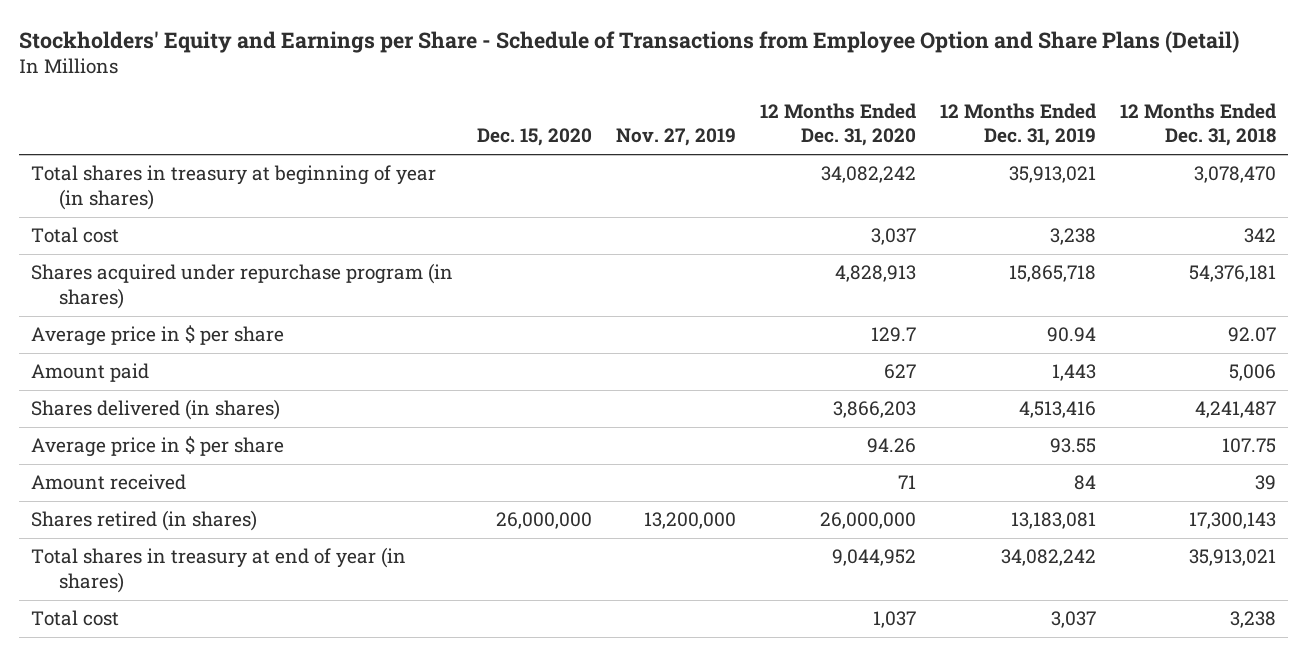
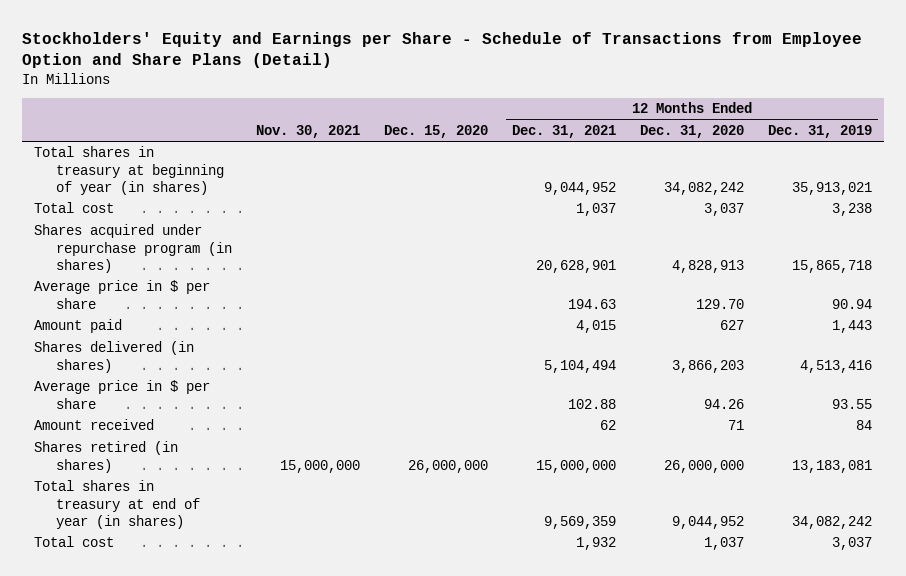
[615,128,736,147] Nov. 27, 2019 -> none
[1120,102,1277,147] 12 Months Ended Dec. 31, 2018 -> none
none -> [255,125,360,139] Nov. 30, 2021
none -> [511,125,616,139] Dec. 31, 2021
[871,327,917,343] 129.7 -> [695,298,744,309] 129.70

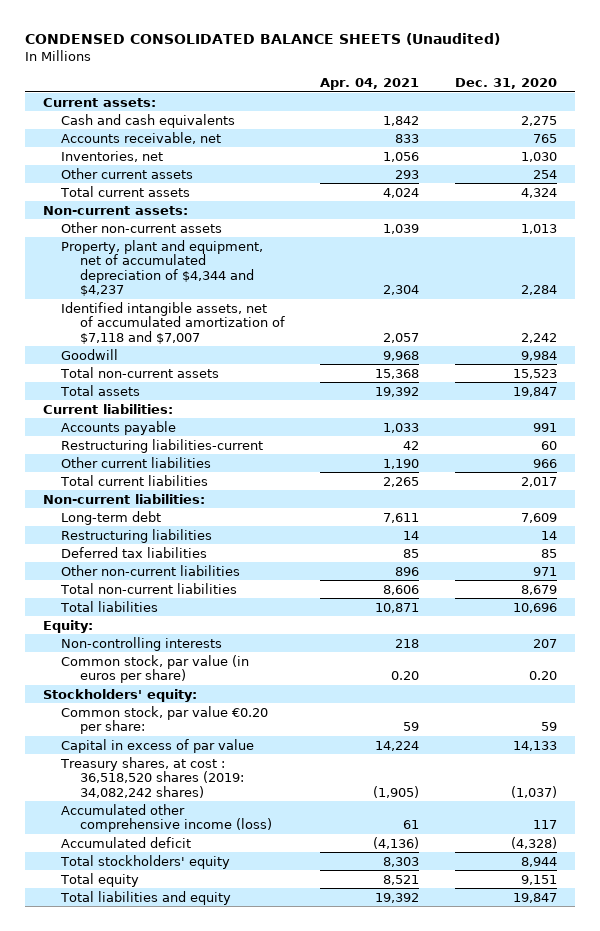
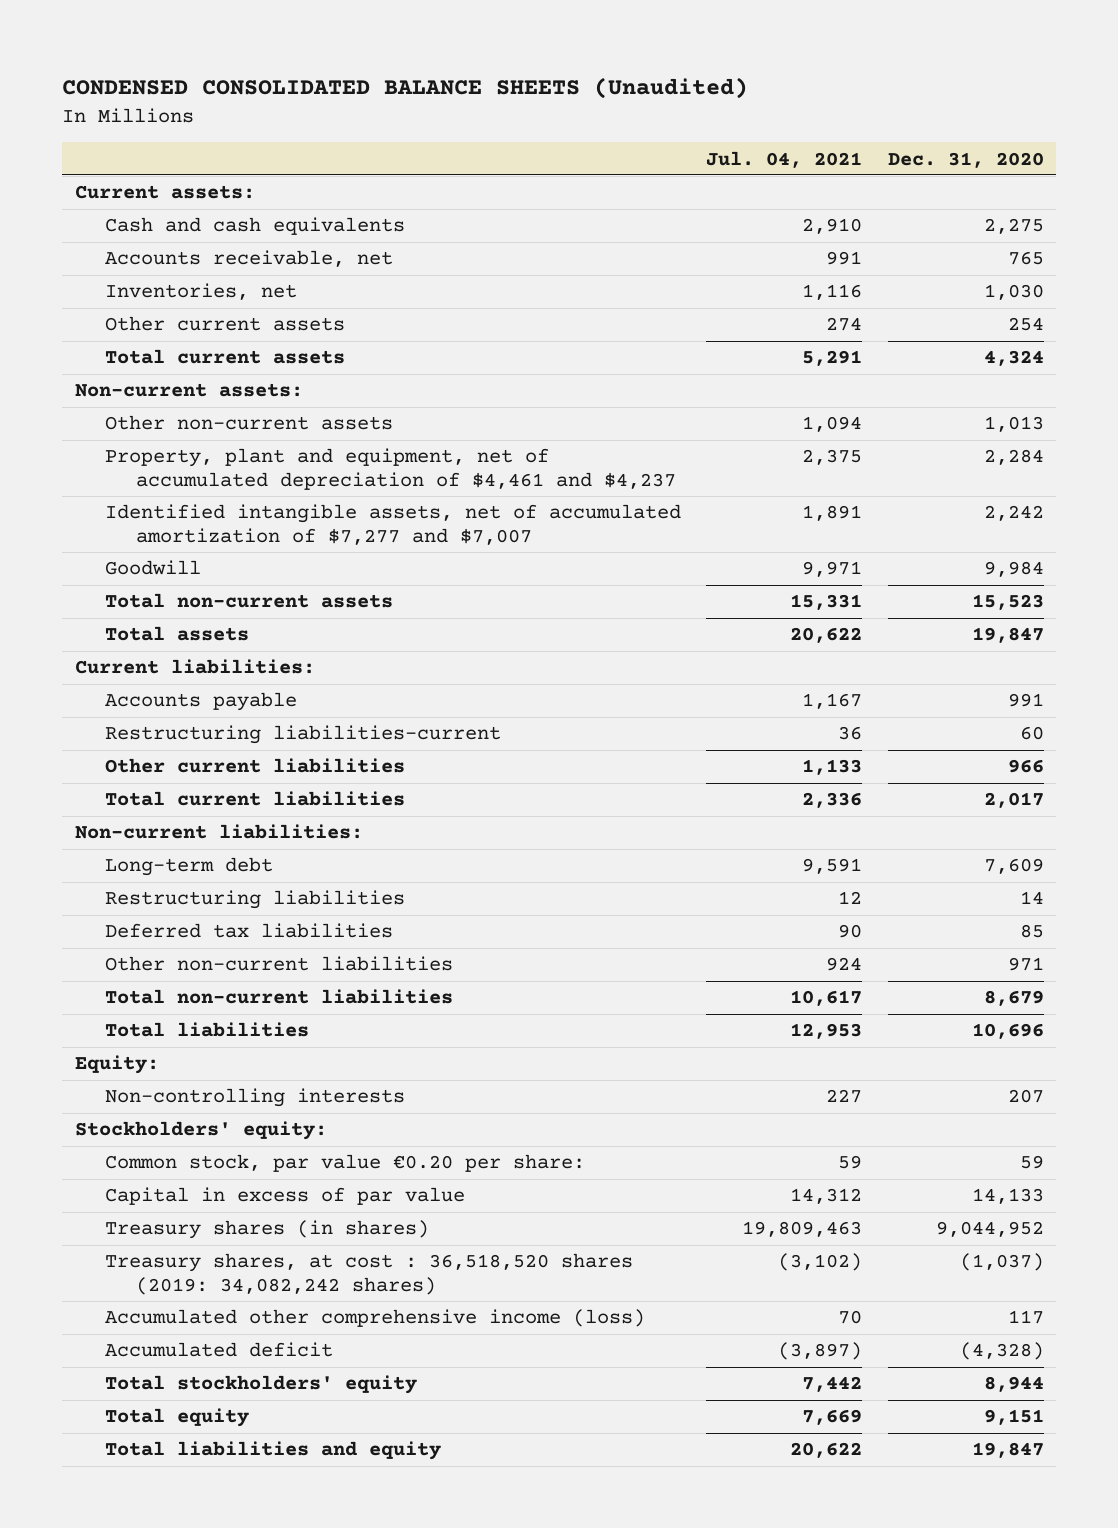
[320,78,420,91] Apr. 04, 2021 -> none
none -> [706,150,863,168] Jul. 04, 2021
[61,239,264,297] Property, plant and equipment, net of accumulated depreciation of $4,344 and $4,237 -> [105,448,677,490] Property, plant and equipment, net of accumulated depreciation of $4,461 and $4,237
[61,301,285,344] Identified intangible assets, net of accumulated amortization of $7,118 and $7,007 -> [105,504,682,545] Identified intangible assets, net of accumulated amortization of $7,277 and $7,007
[61,654,250,684] Common stock, par value (in euros per share) -> none
none -> [105,1220,430,1240] Treasury shares (in shares)

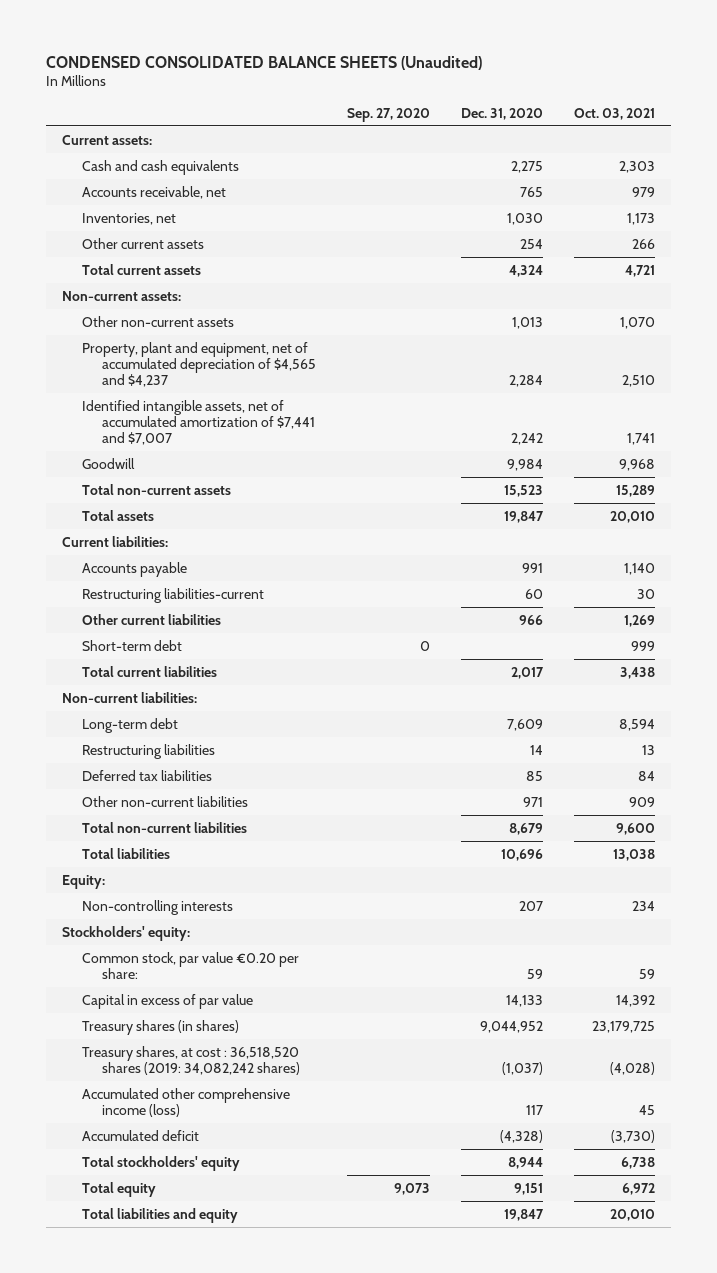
[706,150,863,168] Jul. 04, 2021 -> none
none -> [346,107,430,122] Sep. 27, 2020
none -> [574,107,656,120] Oct. 03, 2021
[105,448,677,490] Property, plant and equipment, net of accumulated depreciation of $4,461 and $4,237 -> [81,341,316,388] Property, plant and equipment, net of accumulated depreciation of $4,565 and $4,237
[105,504,682,545] Identified intangible assets, net of accumulated amortization of $7,277 and $7,007 -> [81,399,315,446] Identified intangible assets, net of accumulated amortization of $7,441 and $7,007
none -> [81,639,182,651] Short-term debt

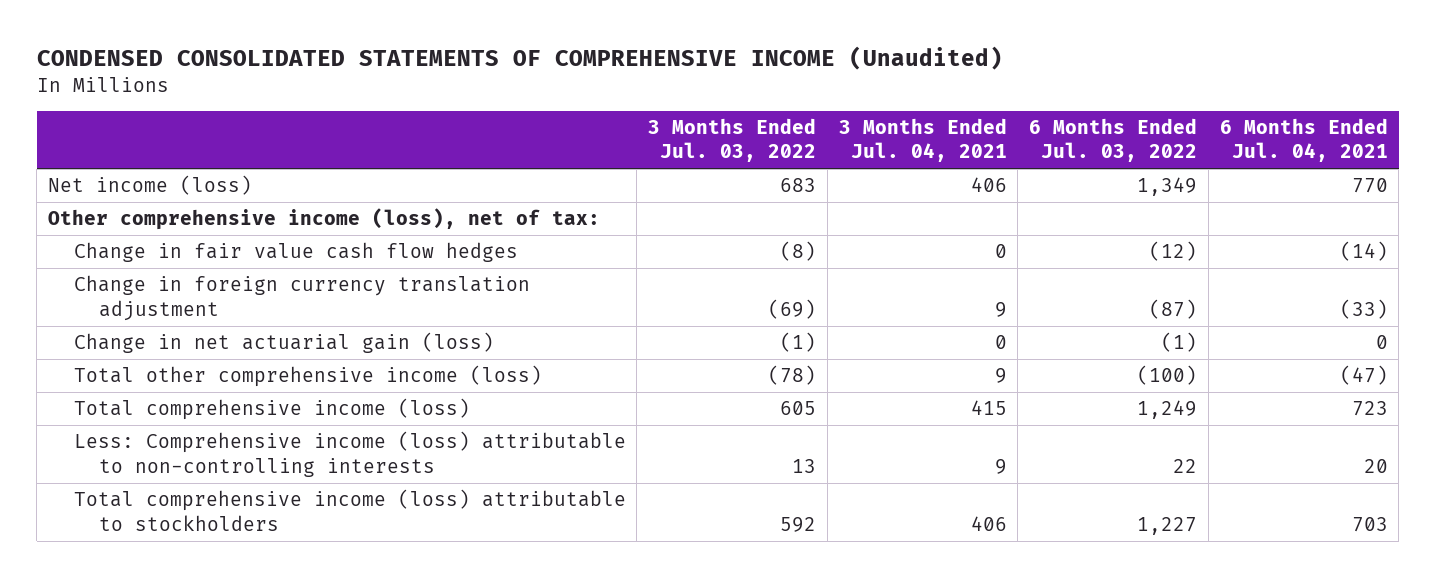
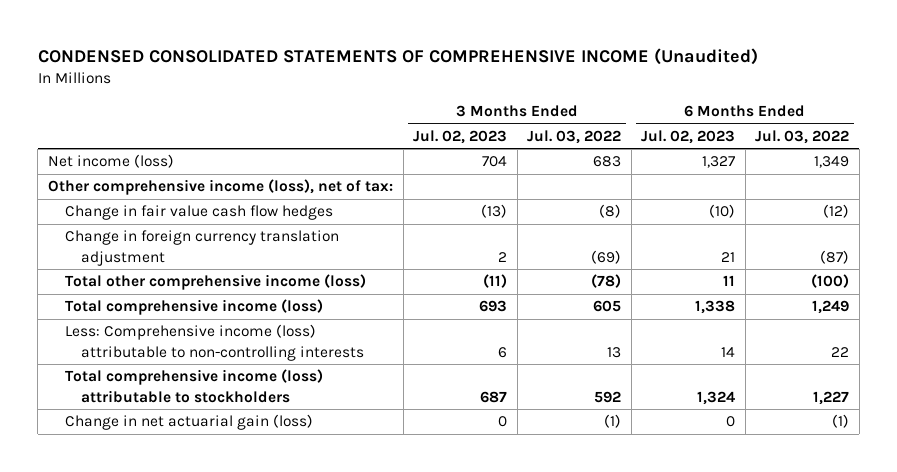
[838,117,1007,163] 3 Months Ended Jul. 04, 2021 -> none
[1219,117,1388,163] 6 Months Ended Jul. 04, 2021 -> none
none -> [413,129,508,144] Jul. 02, 2023
none -> [641,129,736,144] Jul. 02, 2023
[73,332,494,354] Change in net actuarial gain (loss) -> [64,414,313,431] Change in net actuarial gain (loss)

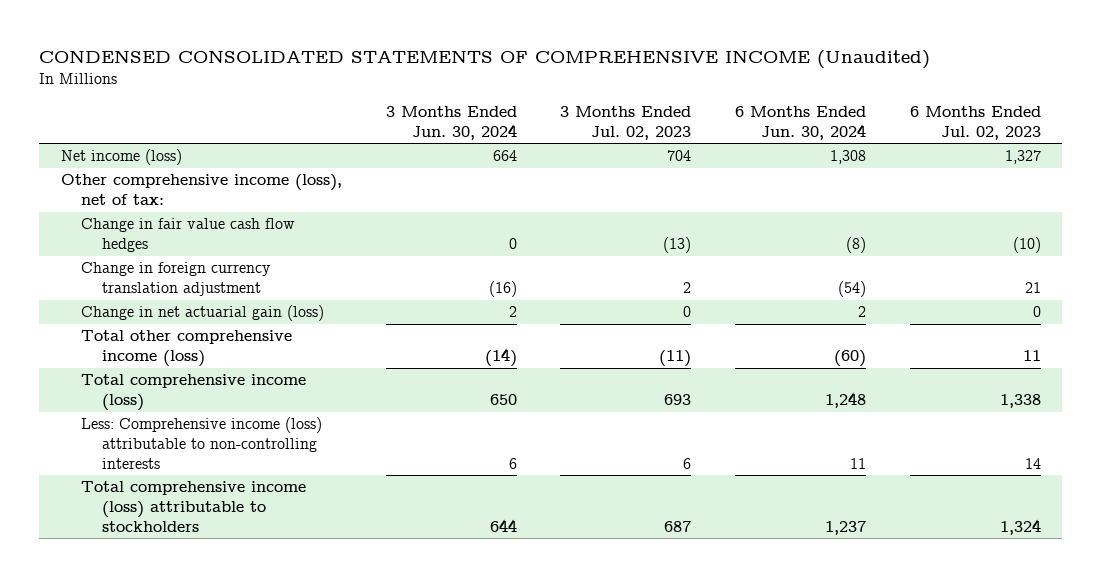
[527,129,622,144] Jul. 03, 2022 -> none
[755,129,850,144] Jul. 03, 2022 -> none
none -> [385,106,517,140] 3 Months Ended Jun. 30, 2024
none -> [734,106,866,140] 6 Months Ended Jun. 30, 2024
[64,414,313,431] Change in net actuarial gain (loss) -> [81,305,325,322] Change in net actuarial gain (loss)

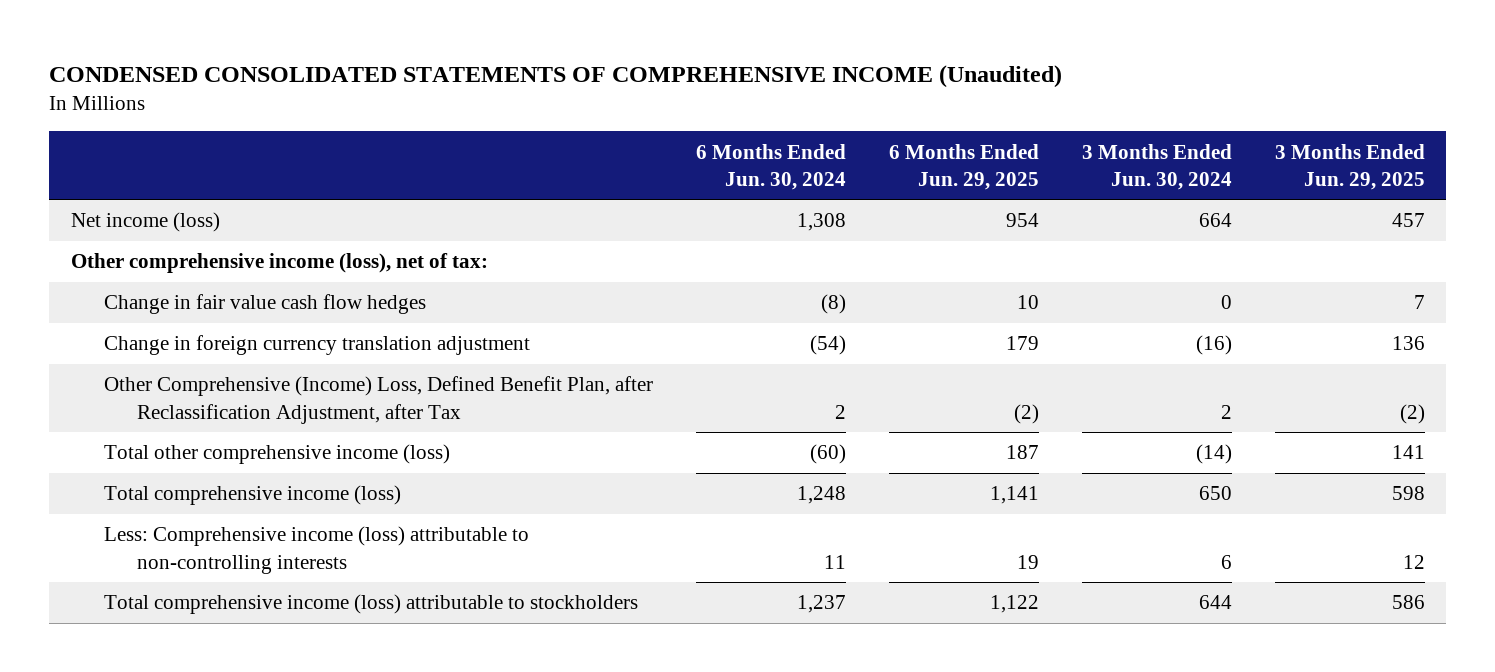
[560,106,692,140] 3 Months Ended Jul. 02, 2023 -> none
[909,106,1041,140] 6 Months Ended Jul. 02, 2023 -> none
none -> [888,143,1039,190] 6 Months Ended Jun. 29, 2025
none -> [1274,143,1425,190] 3 Months Ended Jun. 29, 2025
[81,305,325,322] Change in net actuarial gain (loss) -> [103,376,653,424] Other Comprehensive (Income) Loss, Defined Benefit Plan, after Reclassification Adjustment, after Tax

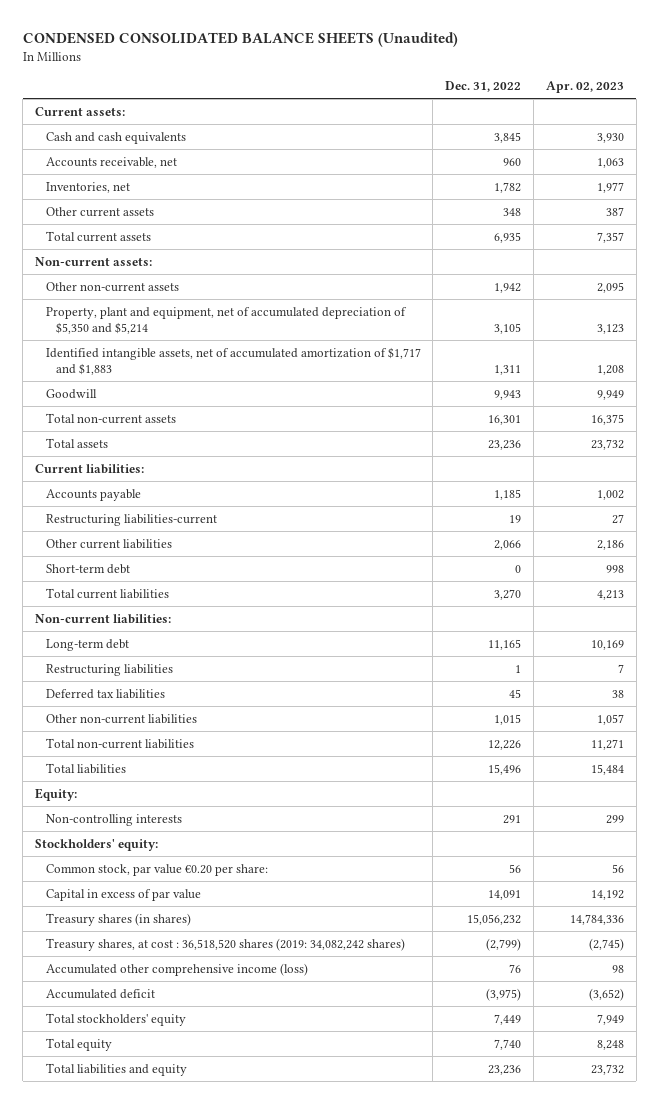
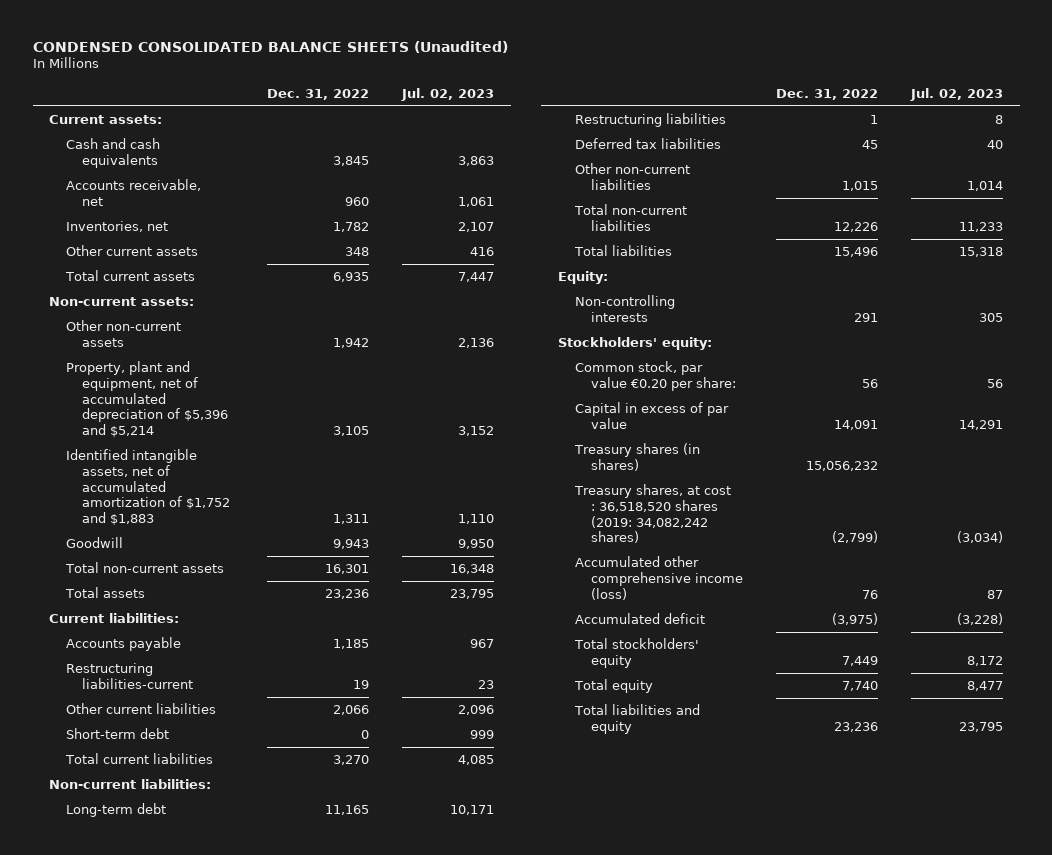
[546,81,625,94] Apr. 02, 2023 -> none
none -> [401,87,495,101] Jul. 02, 2023
[45,306,407,335] Property, plant and equipment, net of accumulated depreciation of $5,350 and $5,214 -> [65,361,229,438] Property, plant and equipment, net of accumulated depreciation of $5,396 and $5,214
[45,346,421,376] Identified intangible assets, net of accumulated amortization of $1,717 and $1,883 -> [65,449,231,526] Identified intangible assets, net of accumulated amortization of $1,752 and $1,883

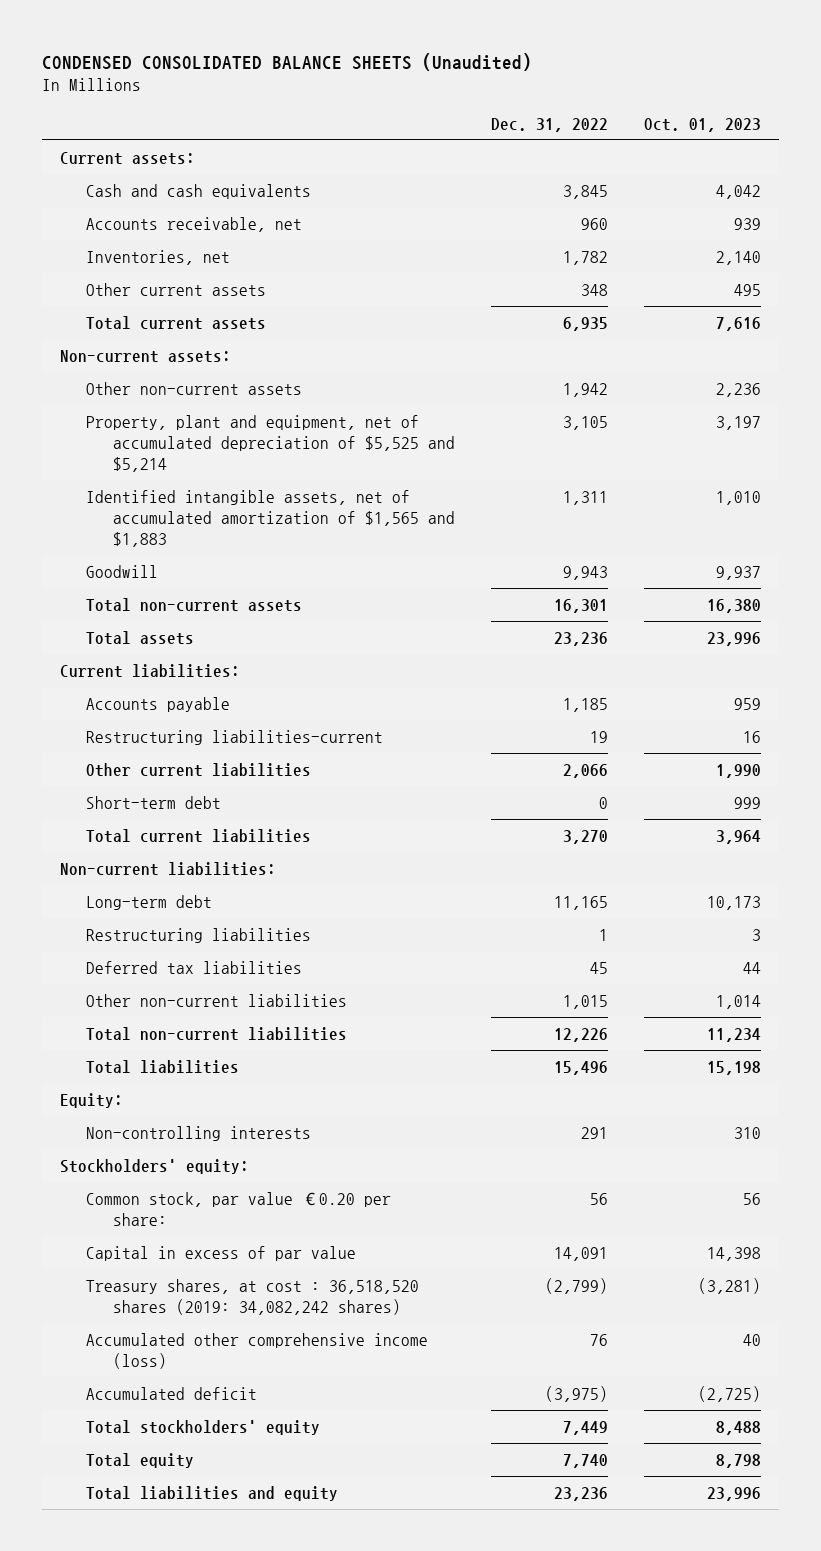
[401,87,495,101] Jul. 02, 2023 -> none
none -> [643,117,761,132] Oct. 01, 2023
[65,361,229,438] Property, plant and equipment, net of accumulated depreciation of $5,396 and $5,214 -> [86,414,455,473] Property, plant and equipment, net of accumulated depreciation of $5,525 and $5,214
[65,449,231,526] Identified intangible assets, net of accumulated amortization of $1,752 and $1,883 -> [86,489,455,548] Identified intangible assets, net of accumulated amortization of $1,565 and $1,883
[573,443,700,471] Treasury shares (in shares) -> none

